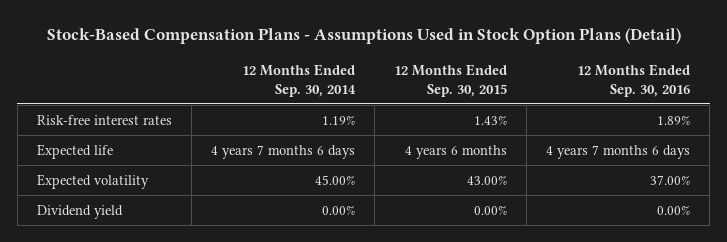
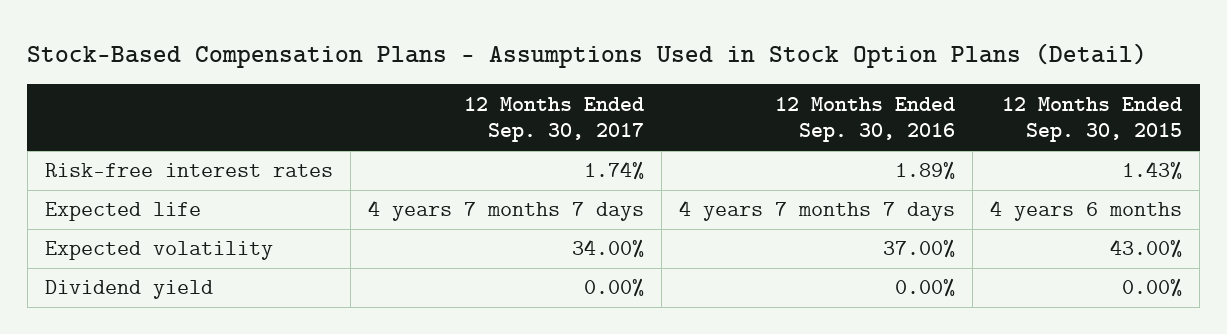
[242,63,357,97] 12 Months Ended Sep. 30, 2014 -> none
none -> [463,96,644,143] 12 Months Ended Sep. 30, 2017
[546,144,691,159] 4 years 7 months 6 days -> [679,200,956,222] 4 years 7 months 7 days

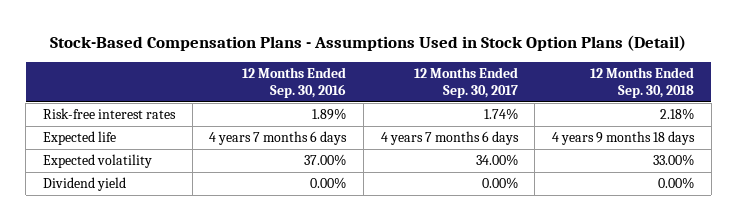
[1002,96,1183,143] 12 Months Ended Sep. 30, 2015 -> none
none -> [589,67,694,99] 12 Months Ended Sep. 30, 2018
[367,200,644,222] 4 years 7 months 7 days -> [380,131,519,146] 4 years 7 months 6 days
[679,200,956,222] 4 years 7 months 7 days -> [209,131,348,146] 4 years 7 months 6 days

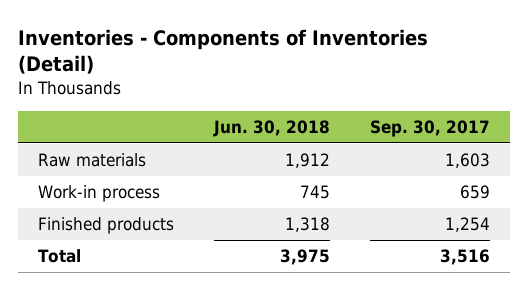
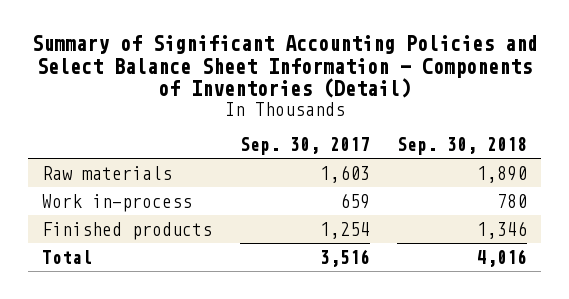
[18,28,429,75] Inventories - Components of Inventories (Detail) -> [31,35,538,99] Summary of Significant Accounting Policies and Select Balance Sheet Information - Components of Inventories (Detail)
[213,120,331,138] Jun. 30, 2018 -> none
none -> [397,137,528,156] Sep. 30, 2018
[38,185,161,203] Work-in process -> [42,193,193,212] Work in-process

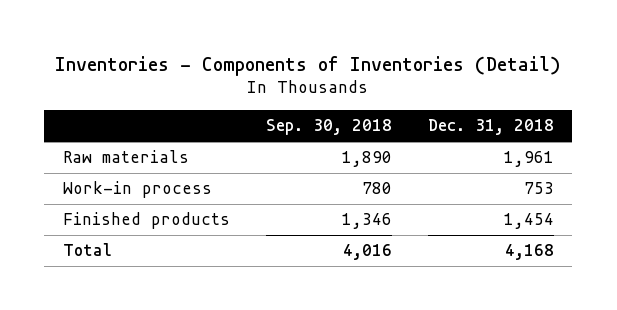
[31,35,538,99] Summary of Significant Accounting Policies and Select Balance Sheet Information - Components of Inventories (Detail) -> [55,55,562,76] Inventories - Components of Inventories (Detail)
[239,137,370,156] Sep. 30, 2017 -> none
none -> [427,119,554,136] Dec. 31, 2018
[42,193,193,212] Work in-process -> [62,181,212,199] Work-in process

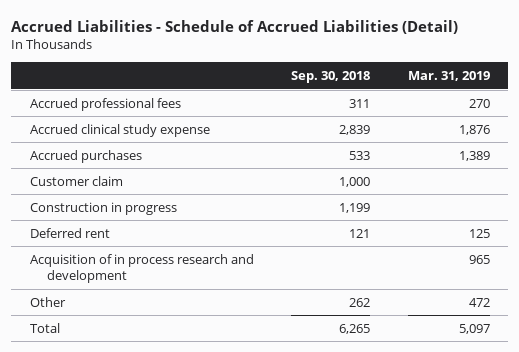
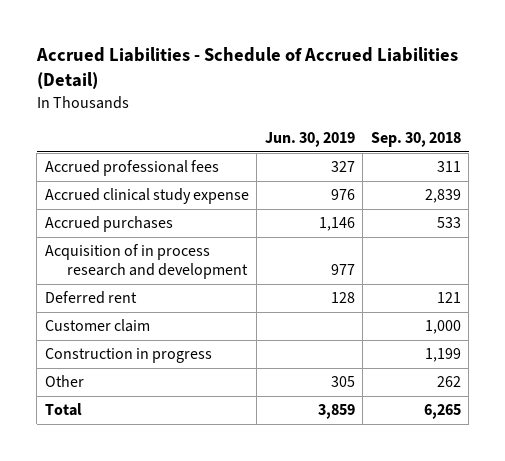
[407,71,490,82] Mar. 31, 2019 -> none
none -> [264,131,355,147] Jun. 30, 2019
[29,253,254,284] Acquisition of in process research and development -> [44,244,249,280] Acquisition of in process research and development
[29,227,110,238] Deferred rent -> [44,291,137,305] Deferred rent

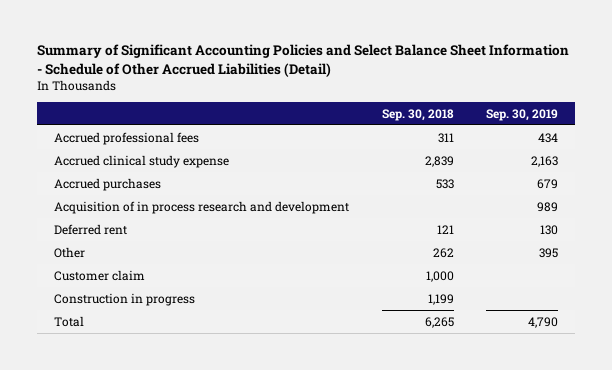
[35,47,458,90] Accrued Liabilities - Schedule of Accrued Liabilities (Detail) -> [37,44,570,77] Summary of Significant Accounting Policies and Select Balance Sheet Information - Schedule of Other Accrued Liabilities (Detail)
[264,131,355,147] Jun. 30, 2019 -> none
none -> [486,108,559,121] Sep. 30, 2019
[44,375,84,388] Other -> [53,246,85,258] Other

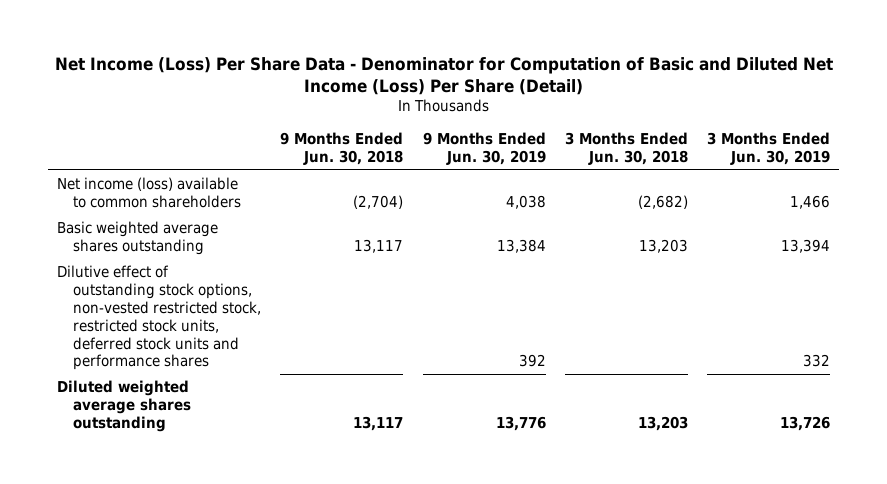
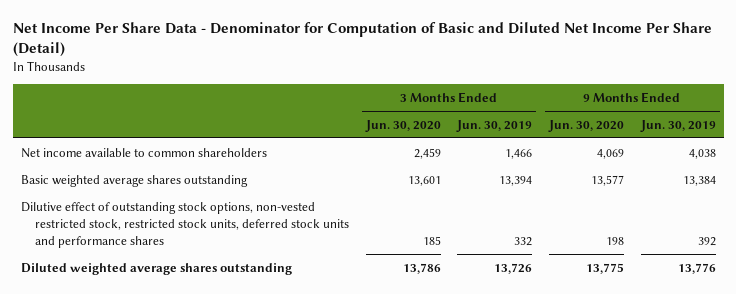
[54,56,833,96] Net Income (Loss) Per Share Data - Denominator for Computation of Basic and Diluted Net Income (Loss) Per Share (Detail) -> [12,22,712,58] Net Income Per Share Data - Denominator for Computation of Basic and Diluted Net Income Per Share (Detail)
[280,131,404,165] 9 Months Ended Jun. 30, 2018 -> none
[564,131,688,165] 3 Months Ended Jun. 30, 2018 -> none
none -> [364,119,441,132] Jun. 30, 2020
none -> [547,119,624,132] Jun. 30, 2020
[57,177,242,209] Net income (loss) available to common shareholders -> [20,147,267,158] Net income available to common shareholders

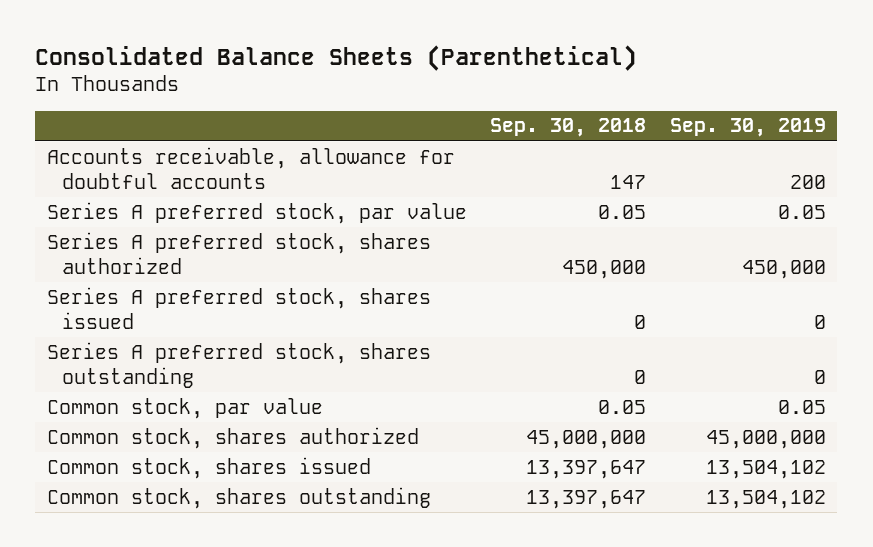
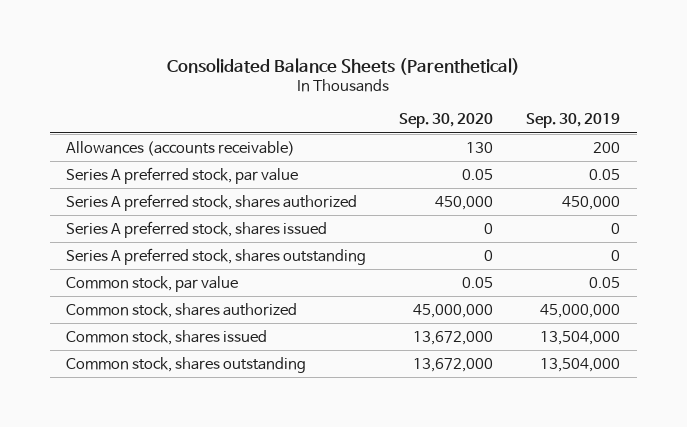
[490,118,647,138] Sep. 30, 2018 -> none
none -> [399,113,494,129] Sep. 30, 2020
[46,146,455,189] Accounts receivable, allowance for doubtful accounts -> [66,140,296,156] Allowances (accounts receivable)
[705,459,826,479] 13,504,102 -> [540,330,621,345] 13,504,000
[705,489,826,509] 13,504,102 -> [540,357,621,372] 13,504,000

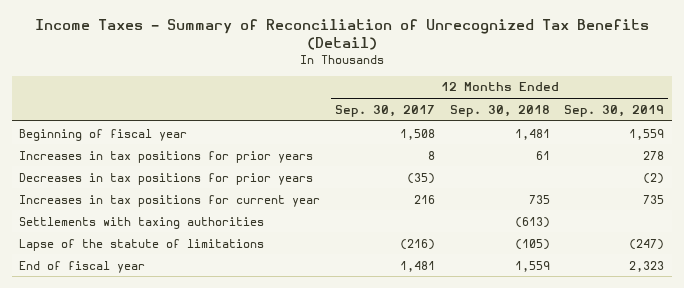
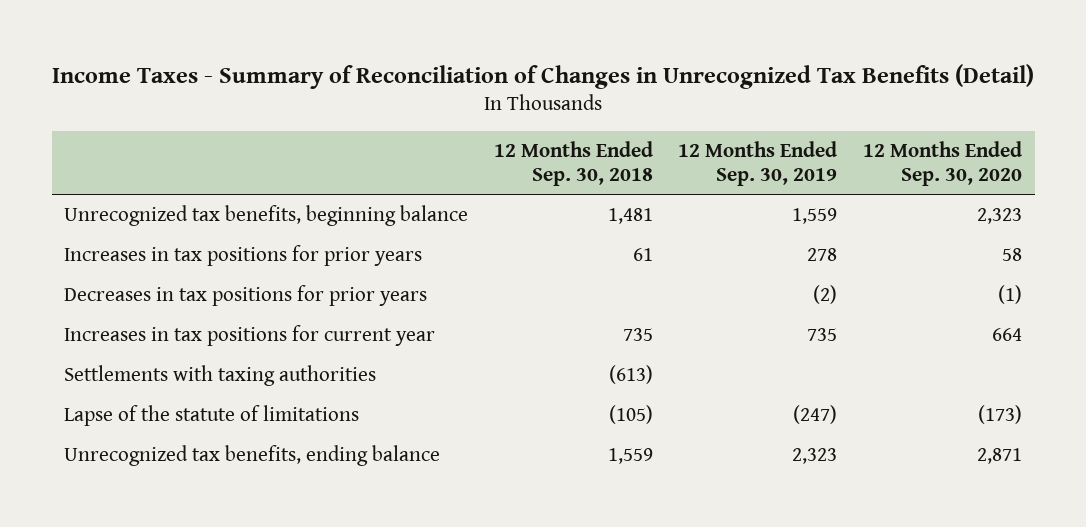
[34,19,649,51] Income Taxes - Summary of Reconciliation of Unrecognized Tax Benefits (Detail) -> [52,64,1035,90] Income Taxes - Summary of Reconciliation of Changes in Unrecognized Tax Benefits (Detail)
[334,104,435,117] Sep. 30, 2017 -> none
none -> [862,140,1022,186] 12 Months Ended Sep. 30, 2020
[19,128,188,141] Beginning of fiscal year -> [64,205,469,227] Unrecognized tax benefits, beginning balance
[19,260,146,273] End of fiscal year -> [64,445,441,467] Unrecognized tax benefits, ending balance

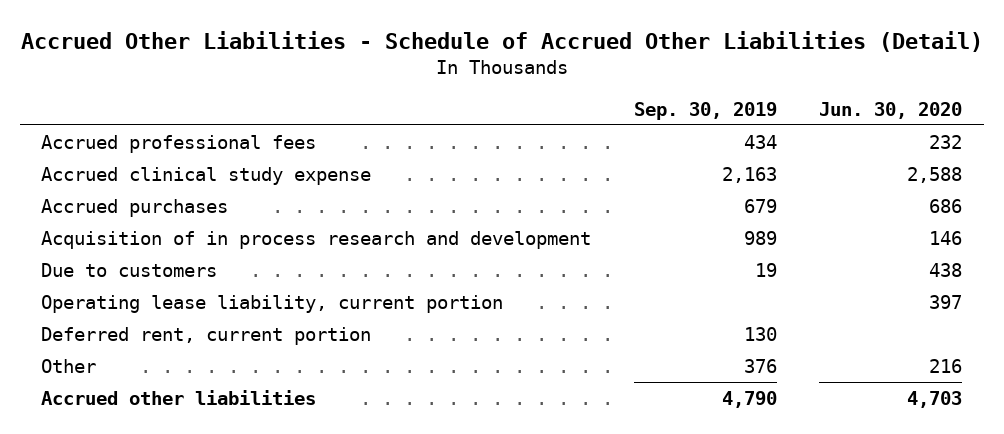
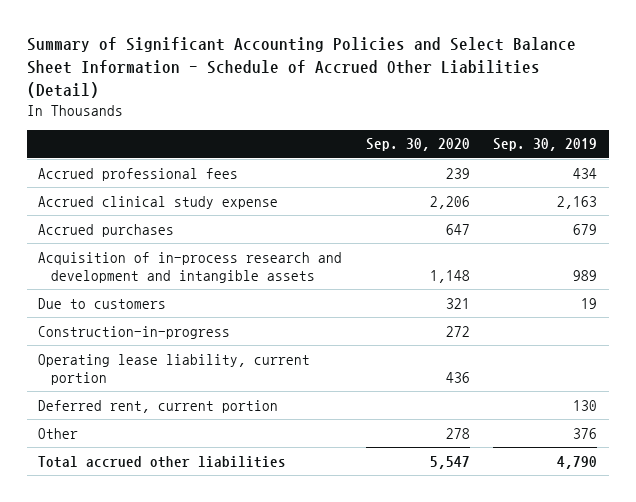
[20,31,983,53] Accrued Other Liabilities - Schedule of Accrued Other Liabilities (Detail) -> [26,37,576,98] Summary of Significant Accounting Policies and Select Balance Sheet Information - Schedule of Accrued Other Liabilities (Detail)
[819,101,963,119] Jun. 30, 2020 -> none
none -> [365,138,470,152] Sep. 30, 2020
[41,230,592,249] Acquisition of in process research and development -> [38,251,343,283] Acquisition of in-process research and development and intangible assets
none -> [38,325,231,339] Construction-in-progress
[41,389,317,405] Accrued other liabilities -> [38,455,287,468] Total accrued other liabilities

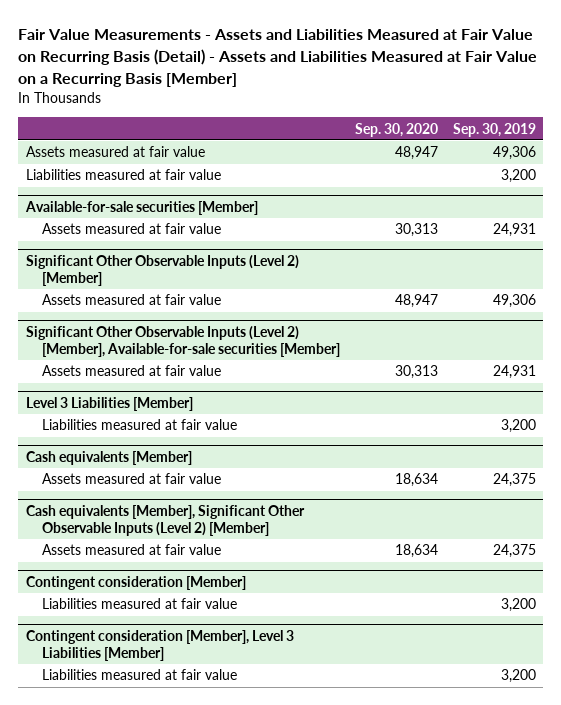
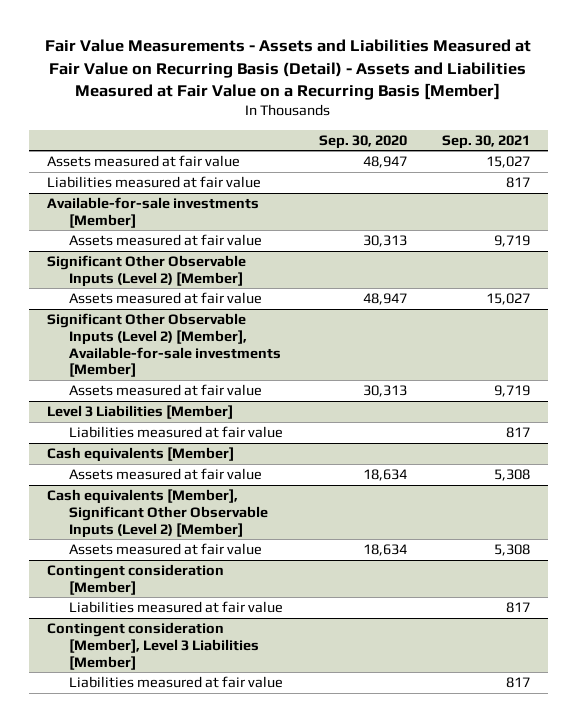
[452,122,536,137] Sep. 30, 2019 -> none
none -> [442,134,531,149] Sep. 30, 2021
[24,200,258,215] Available-for-sale securities [Member] -> [46,196,259,228] Available-for-sale investments [Member]
[25,325,341,357] Significant Other Observable Inputs (Level 2) [Member], Available-for-sale securities [Member] -> [46,312,281,378] Significant Other Observable Inputs (Level 2) [Member], Available-for-sale investments [Member]

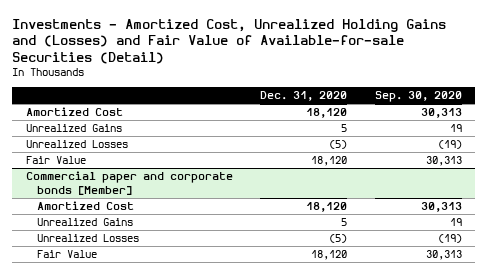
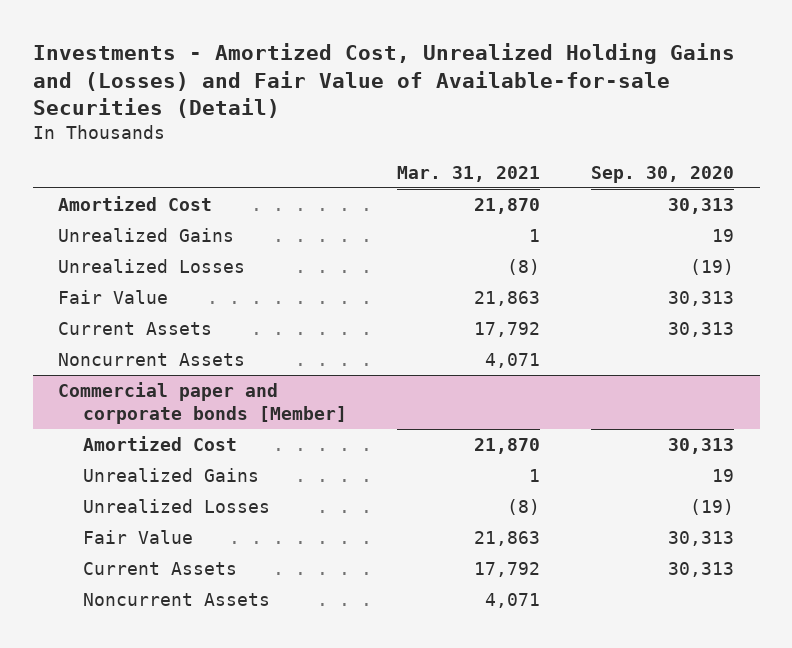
[260,91,348,102] Dec. 31, 2020 -> none
none -> [397,165,541,182] Mar. 31, 2021
none -> [58,321,213,335] Current Assets
none -> [58,352,246,366] Noncurrent Assets
none -> [82,561,237,575] Current Assets
none -> [82,592,270,606] Noncurrent Assets

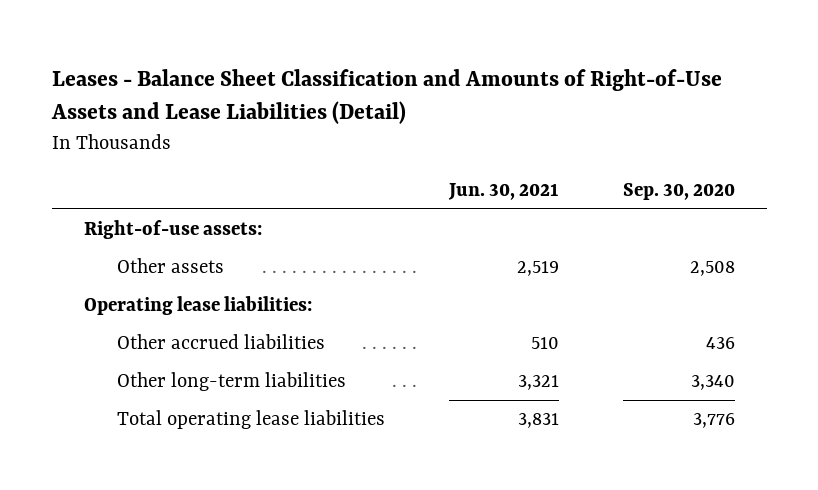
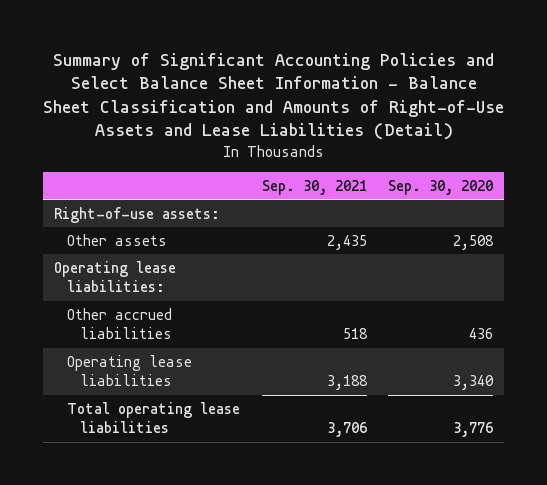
[50,68,722,125] Leases - Balance Sheet Classification and Amounts of Right-of-Use Assets and Lease Liabilities (Detail) -> [42,53,504,141] Summary of Significant Accounting Policies and Select Balance Sheet Information - Balance Sheet Classification and Amounts of Right-of-Use Assets and Lease Liabilities (Detail)
[447,183,559,201] Jun. 30, 2021 -> none
none -> [261,179,367,195] Sep. 30, 2021
[117,372,347,392] Other long-term liabilities -> [66,354,192,387] Operating lease liabilities

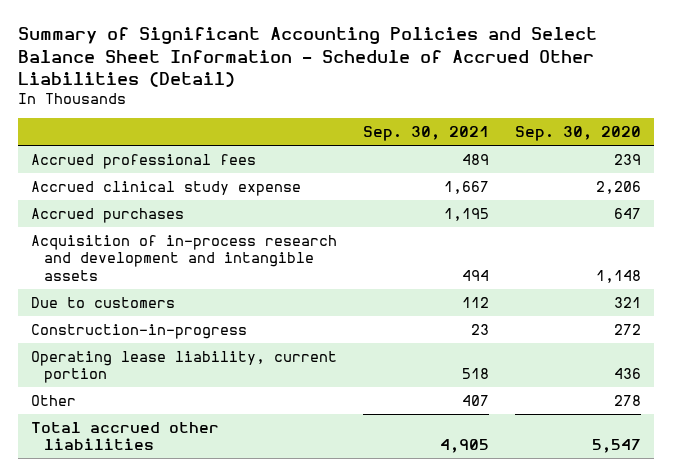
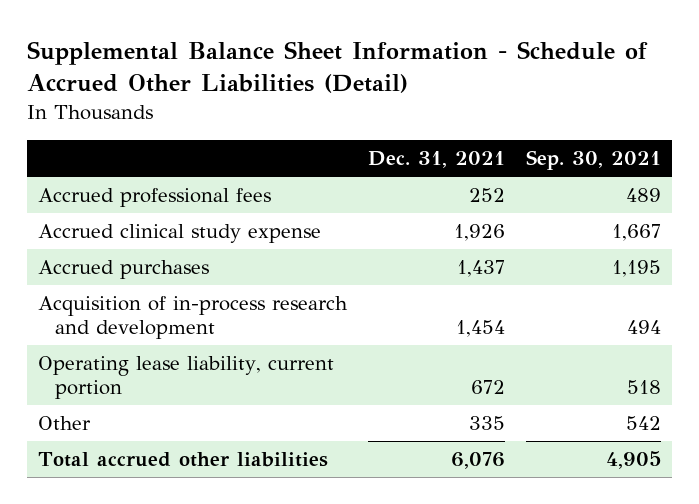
[18,27,598,87] Summary of Significant Accounting Policies and Select Balance Sheet Information - Schedule of Accrued Other Liabilities (Detail) -> [26,41,648,94] Supplemental Balance Sheet Information - Schedule of Accrued Other Liabilities (Detail)
[515,126,642,142] Sep. 30, 2020 -> none
none -> [367,151,505,169] Dec. 31, 2021
[31,296,176,308] Due to customers -> none
[31,323,248,339] Construction-in-progress -> none
[31,234,338,281] Acquisition of in-process research and development and intangible assets -> [37,296,348,340] Acquisition of in-process research and development
[462,394,490,406] 407 -> [626,416,662,431] 542

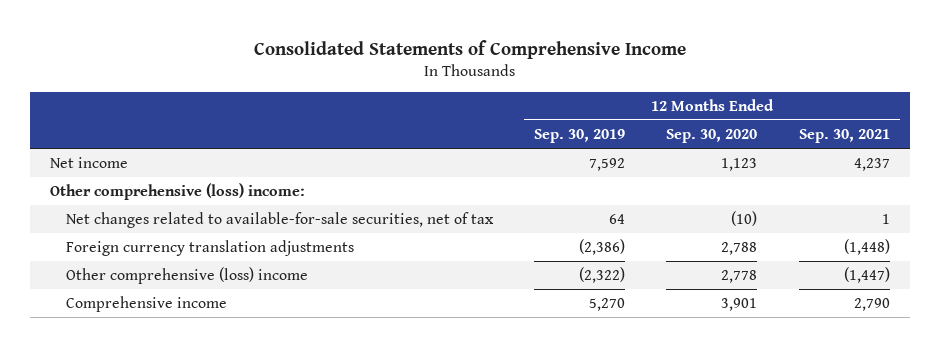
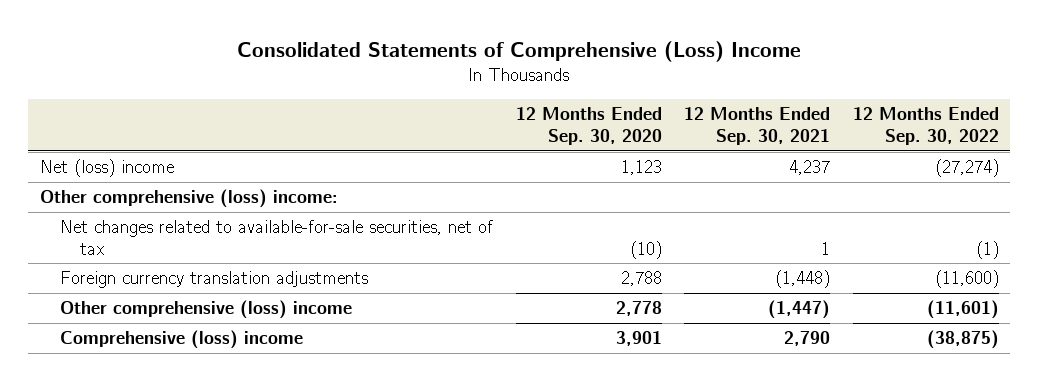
[253,39,686,59] Consolidated Statements of Comprehensive Income -> [237,40,802,62] Consolidated Statements of Comprehensive (Loss) Income
[534,128,626,143] Sep. 30, 2019 -> none
none -> [853,107,1000,146] 12 Months Ended Sep. 30, 2022
[50,156,129,168] Net income -> [39,159,174,178] Net (loss) income
[66,295,228,312] Comprehensive income -> [59,330,303,350] Comprehensive (loss) income

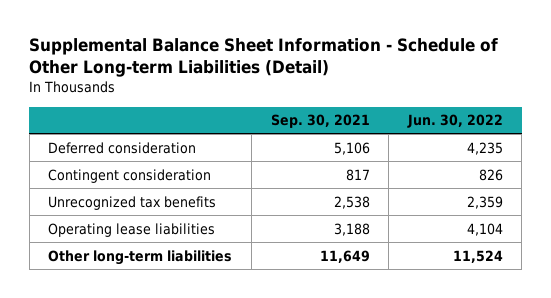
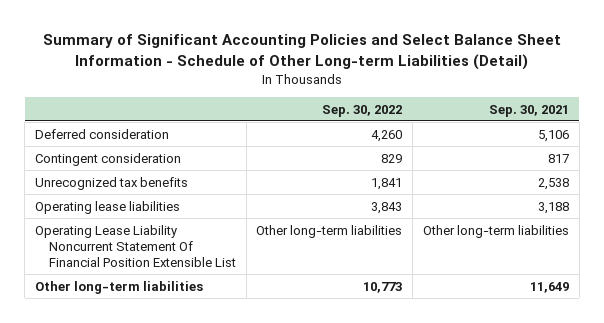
[29,38,499,78] Supplemental Balance Sheet Information - Schedule of Other Long-term Liabilities (Detail) -> [43,34,562,70] Summary of Significant Accounting Policies and Select Balance Sheet Information - Schedule of Other Long-term Liabilities (Detail)
[406,114,503,129] Jun. 30, 2022 -> none
none -> [322,104,403,117] Sep. 30, 2022
none -> [35,224,237,267] Operating Lease Liability Noncurrent Statement Of Financial Position Extensible List

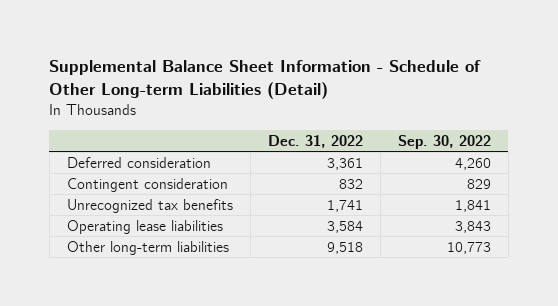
[43,34,562,70] Summary of Significant Accounting Policies and Select Balance Sheet Information - Schedule of Other Long-term Liabilities (Detail) -> [49,60,482,100] Supplemental Balance Sheet Information - Schedule of Other Long-term Liabilities (Detail)
[488,104,569,117] Sep. 30, 2021 -> none
none -> [267,134,363,148] Dec. 31, 2022
[35,224,237,267] Operating Lease Liability Noncurrent Statement Of Financial Position Extensible List -> none

